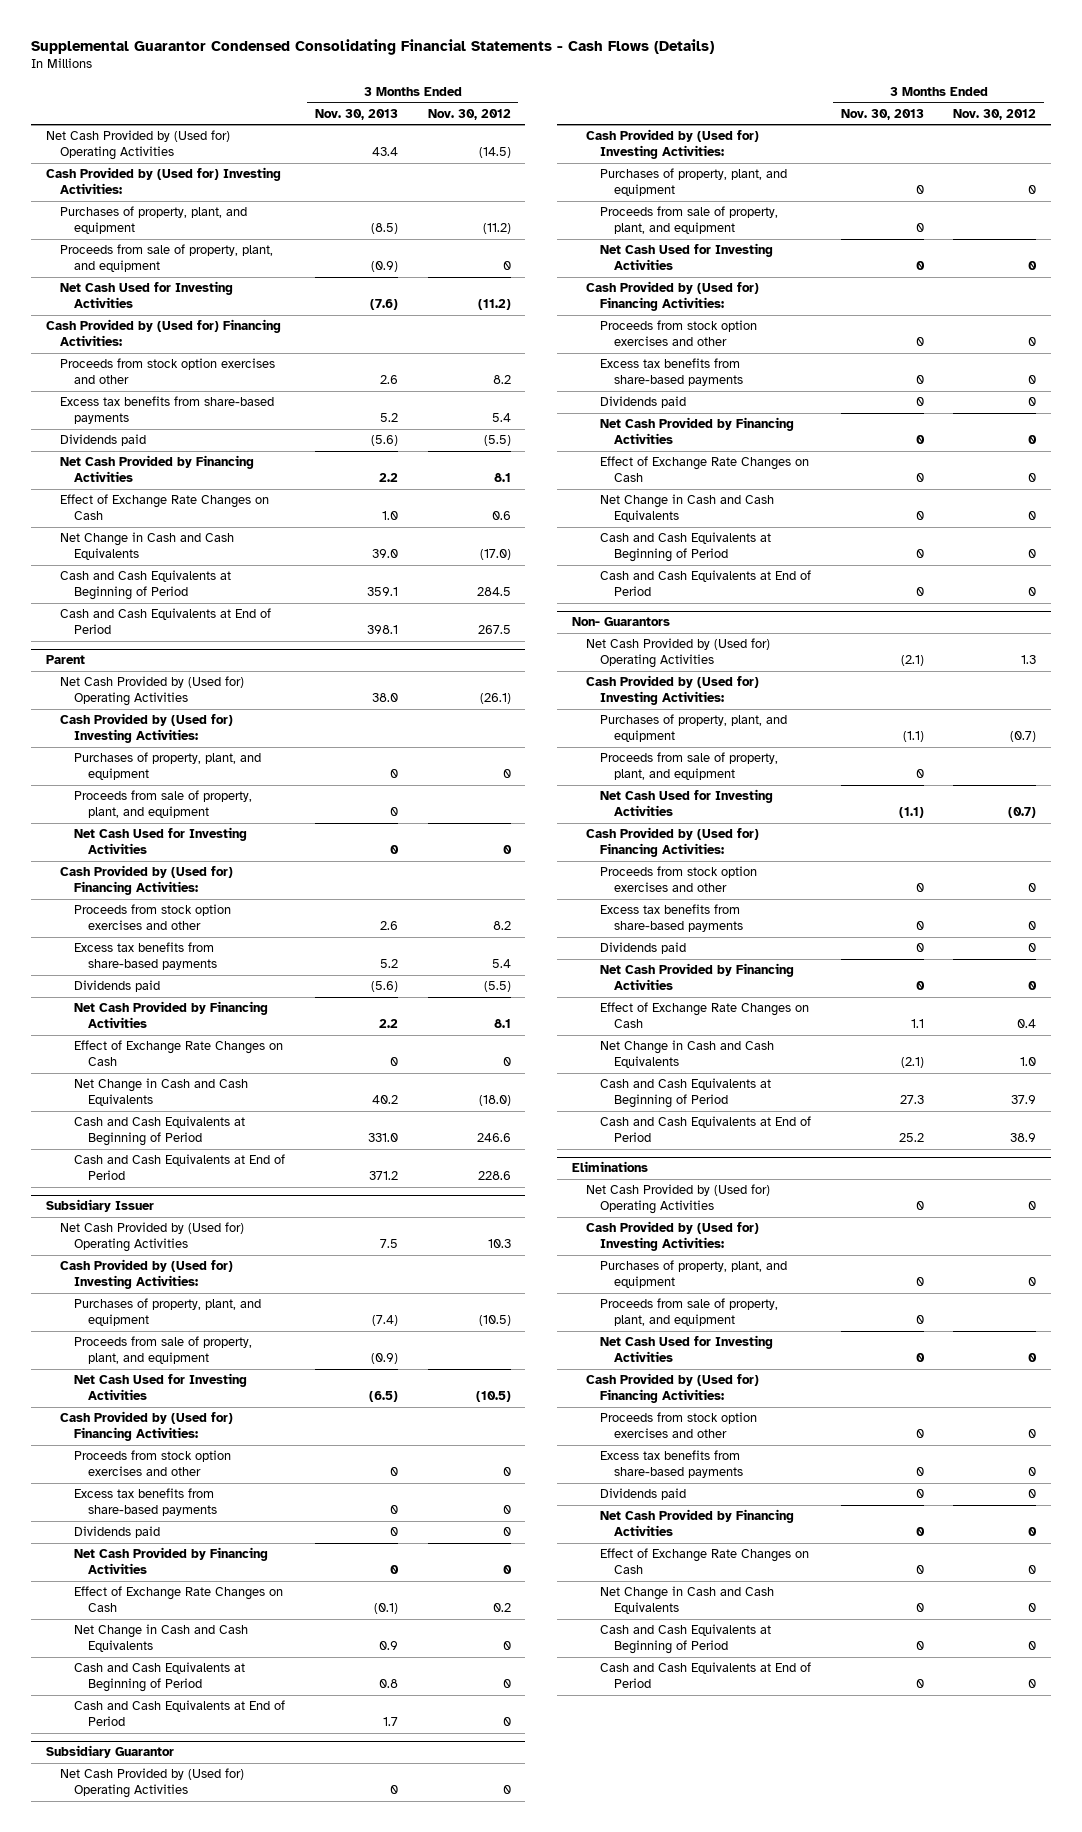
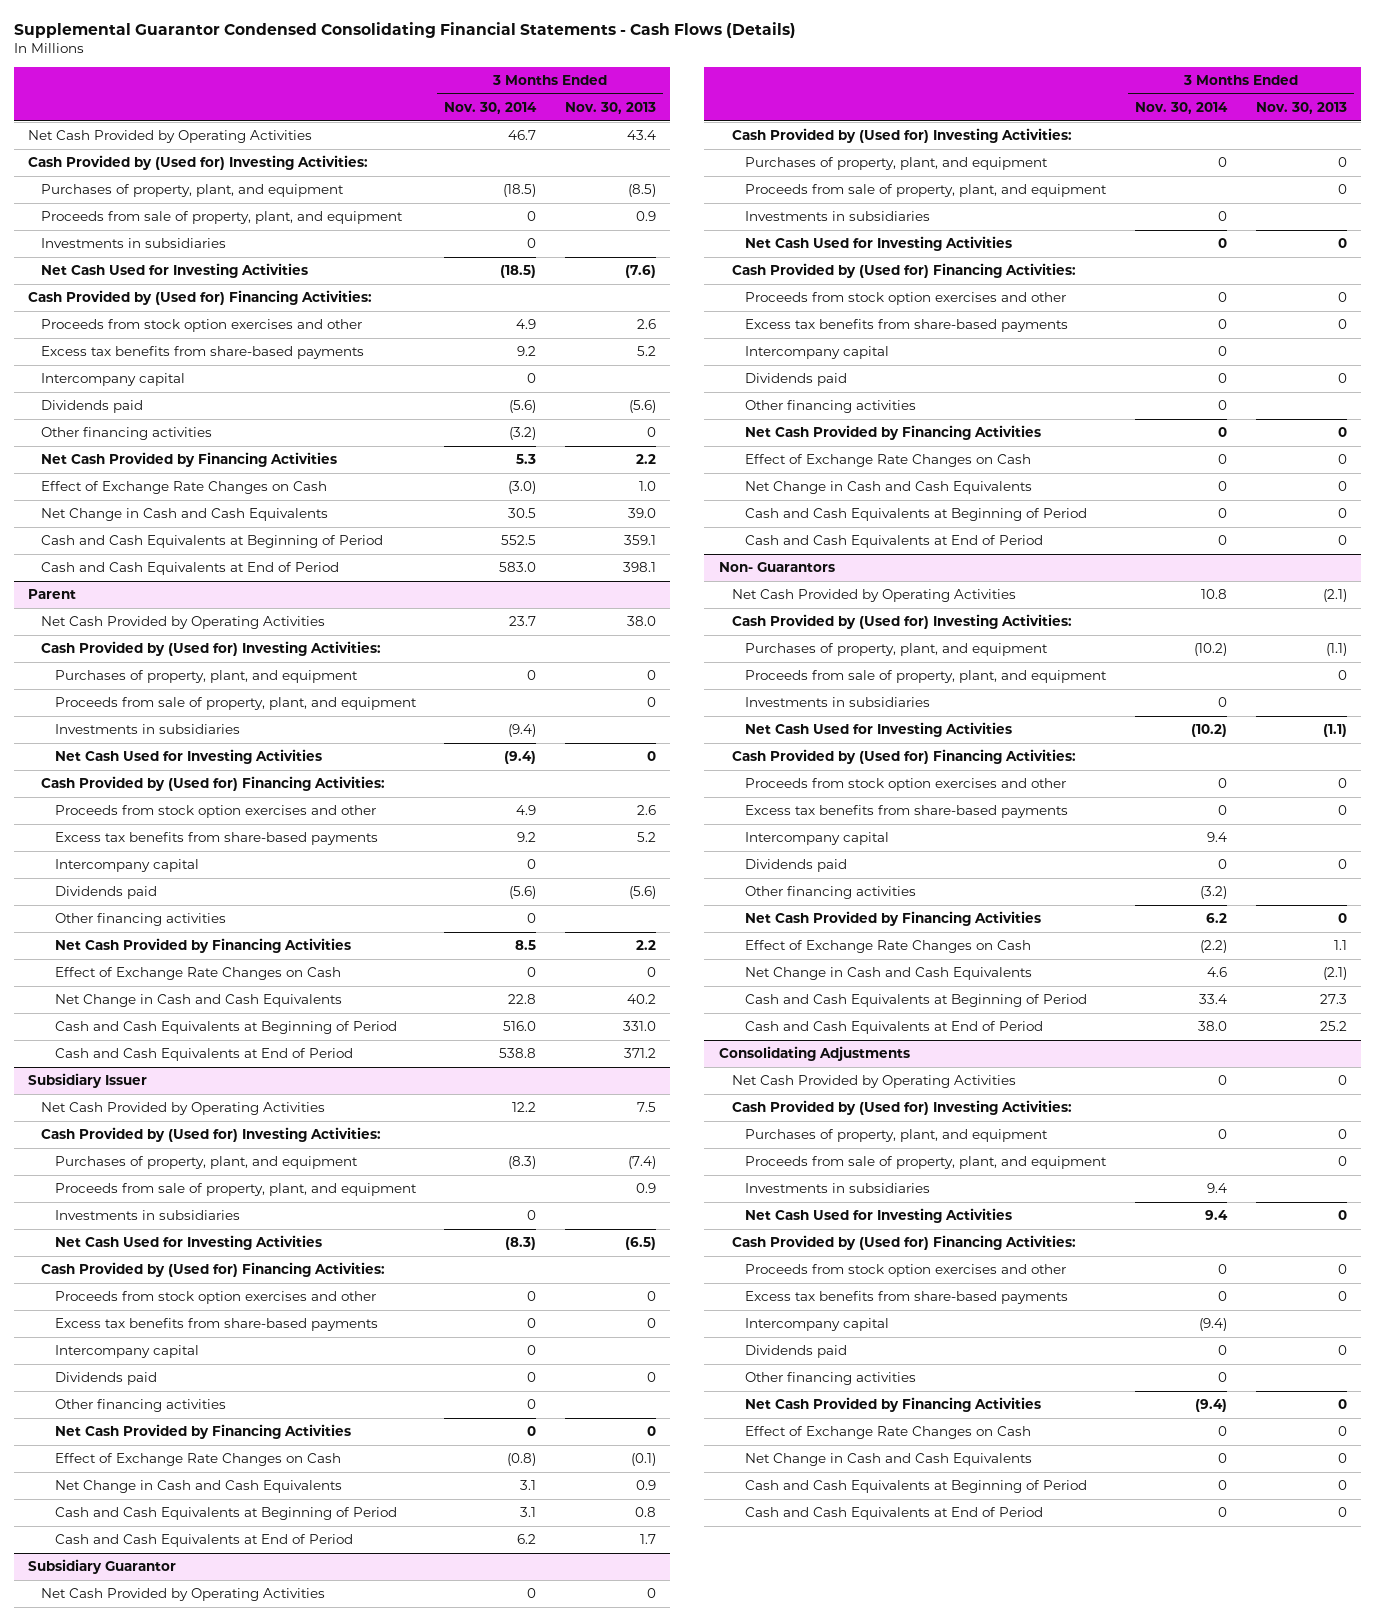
[427,108,511,120] Nov. 30, 2012 -> none
none -> [444,102,538,115] Nov. 30, 2014
[45,130,230,161] Net Cash Provided by (Used for) Operating Activities -> [27,130,312,144] Net Cash Provided by Operating Activities
[370,261,398,273] (0.9) -> [635,211,656,222] 0.9
none -> [41,238,227,249] Investments in subsidiaries
none -> [41,373,186,387] Intercompany capital
none -> [41,427,213,441] Other financing activities
[60,676,245,707] Net Cash Provided by (Used for) Operating Activities -> [41,616,326,630] Net Cash Provided by Operating Activities
none -> [54,724,240,735] Investments in subsidiaries
none -> [54,859,199,873] Intercompany capital
none -> [54,913,226,927] Other financing activities
[60,1222,245,1253] Net Cash Provided by (Used for) Operating Activities -> [41,1102,326,1116] Net Cash Provided by Operating Activities
[370,1353,398,1365] (0.9) -> [635,1183,656,1194] 0.9
none -> [54,1210,240,1221] Investments in subsidiaries
none -> [54,1345,199,1359] Intercompany capital
none -> [54,1399,226,1413] Other financing activities
[60,1768,245,1799] Net Cash Provided by (Used for) Operating Activities -> [41,1588,326,1602] Net Cash Provided by Operating Activities
none -> [745,211,931,222] Investments in subsidiaries
none -> [745,346,890,360] Intercompany capital
none -> [745,400,917,414] Other financing activities
[585,638,770,669] Net Cash Provided by (Used for) Operating Activities -> [732,589,1017,603] Net Cash Provided by Operating Activities
none -> [745,697,931,708] Investments in subsidiaries
none -> [745,832,890,846] Intercompany capital
none -> [745,886,917,900] Other financing activities
[571,1161,648,1173] Eliminations -> none
none -> [718,1046,910,1062] Consolidating Adjustments
[585,1184,770,1215] Net Cash Provided by (Used for) Operating Activities -> [732,1075,1017,1089] Net Cash Provided by Operating Activities
none -> [745,1183,931,1194] Investments in subsidiaries
none -> [745,1318,890,1332] Intercompany capital
none -> [745,1372,917,1386] Other financing activities

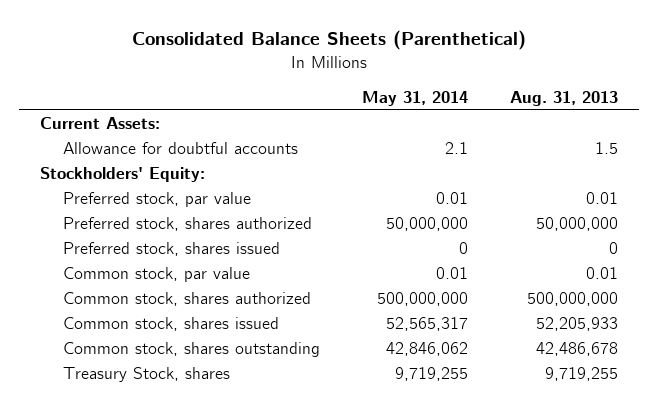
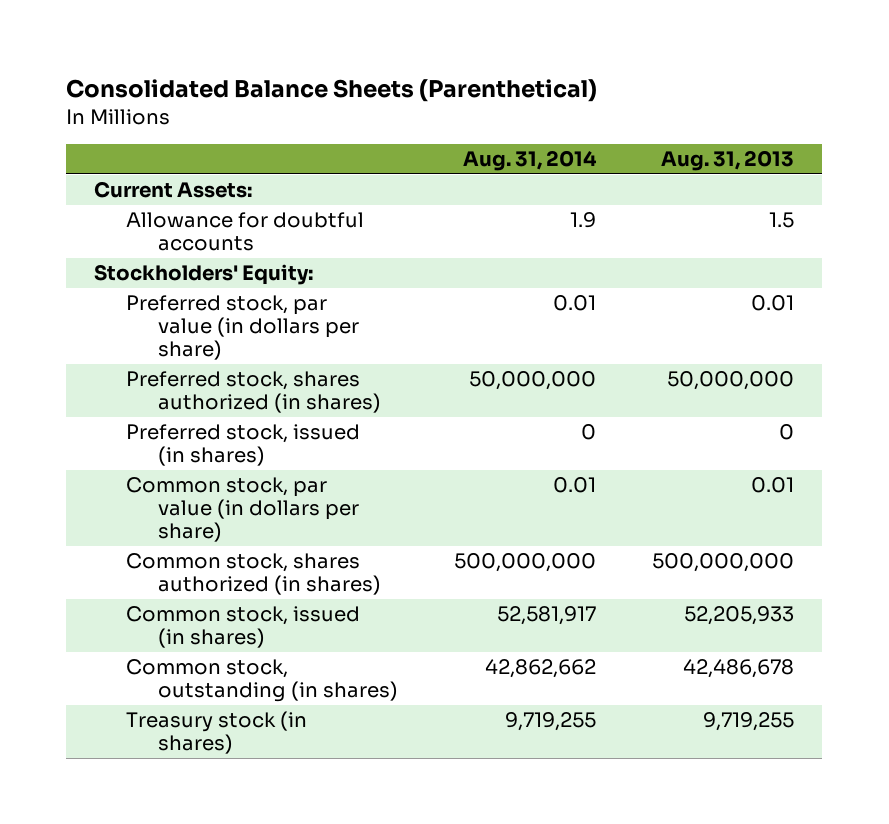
[361,91,468,107] May 31, 2014 -> none
none -> [463,150,598,172] Aug. 31, 2014
[63,192,252,208] Preferred stock, par value -> [126,295,359,361] Preferred stock, par value (in dollars per share)
[63,217,313,232] Preferred stock, shares authorized -> [126,371,381,414] Preferred stock, shares authorized (in shares)
[63,242,281,257] Preferred stock, shares issued -> [126,424,361,467] Preferred stock, issued (in shares)
[63,267,251,283] Common stock, par value -> [126,477,359,543] Common stock, par value (in dollars per share)
[63,292,312,307] Common stock, shares authorized -> [126,553,381,596] Common stock, shares authorized (in shares)
[63,317,280,332] Common stock, shares issued -> [126,606,361,649] Common stock, issued (in shares)
[63,342,321,358] Common stock, shares outstanding -> [126,659,398,703] Common stock, outstanding (in shares)
[63,367,231,383] Treasury Stock, shares -> [126,711,308,755] Treasury stock (in shares)

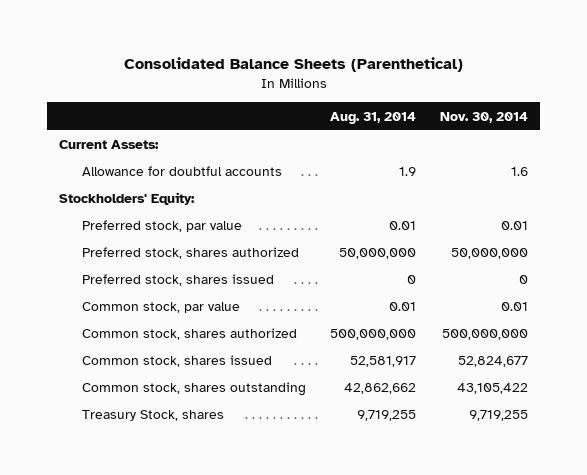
[661,150,795,172] Aug. 31, 2013 -> none
none -> [439,111,528,123] Nov. 30, 2014
[126,295,359,361] Preferred stock, par value (in dollars per share) -> [81,220,242,233] Preferred stock, par value
[126,371,381,414] Preferred stock, shares authorized (in shares) -> [81,247,299,260] Preferred stock, shares authorized
[126,424,361,467] Preferred stock, issued (in shares) -> [81,274,274,287] Preferred stock, shares issued
[126,477,359,543] Common stock, par value (in dollars per share) -> [81,302,240,314] Common stock, par value
[126,553,381,596] Common stock, shares authorized (in shares) -> [81,328,297,341] Common stock, shares authorized
[126,606,361,649] Common stock, issued (in shares) -> [81,355,272,368] Common stock, shares issued
[126,659,398,703] Common stock, outstanding (in shares) -> [81,382,306,397] Common stock, shares outstanding
[126,711,308,755] Treasury stock (in shares) -> [81,410,224,422] Treasury Stock, shares

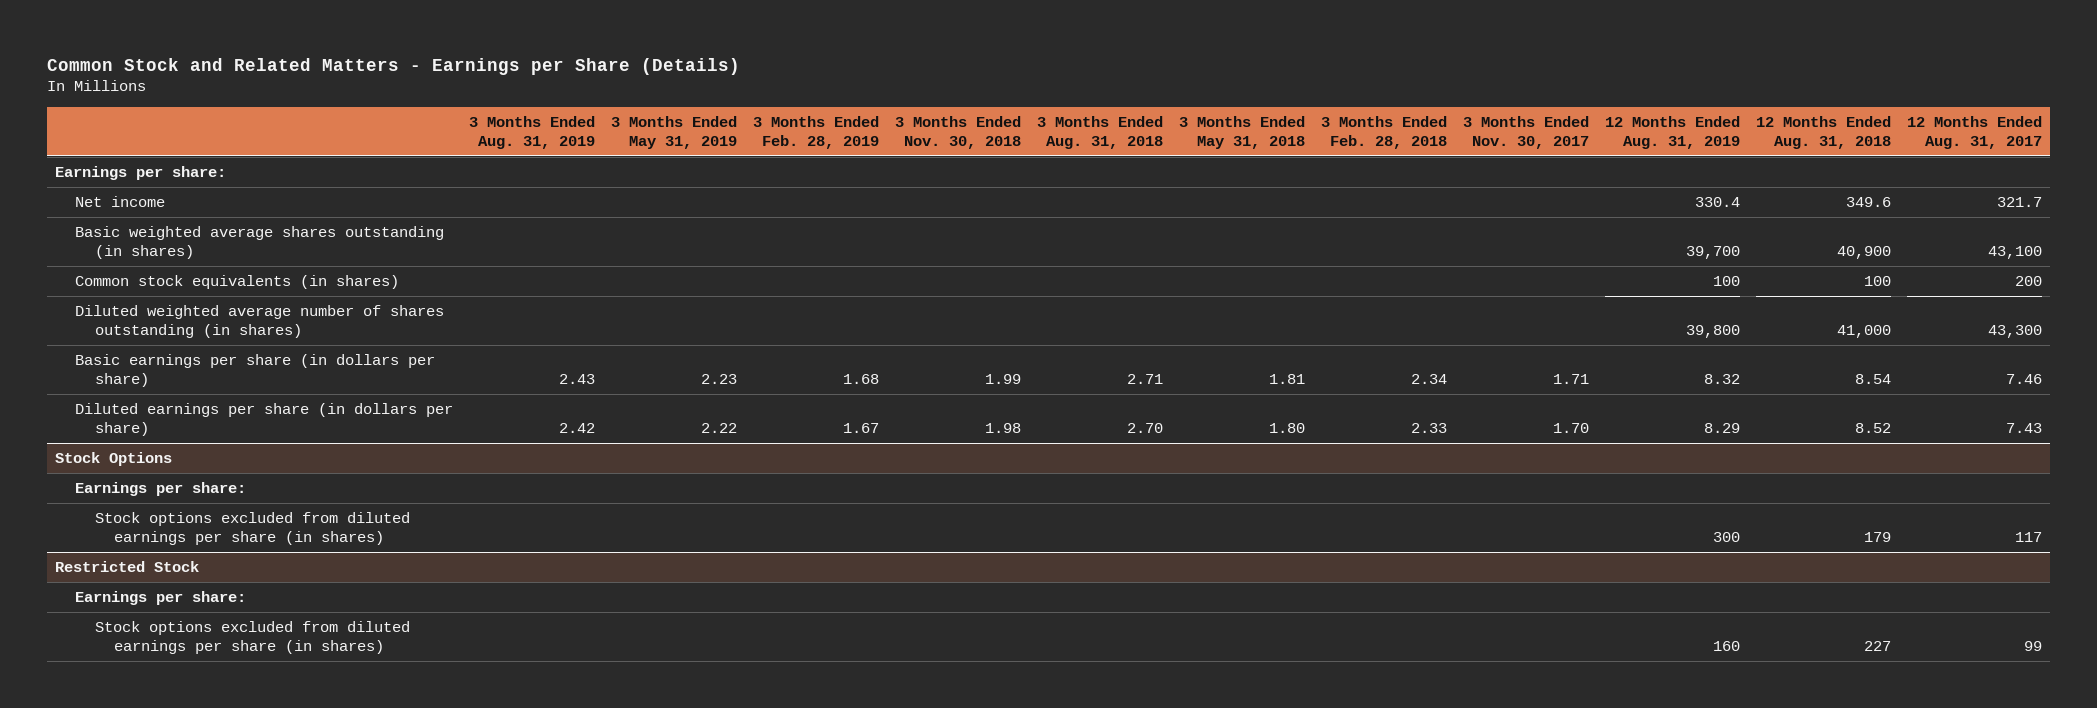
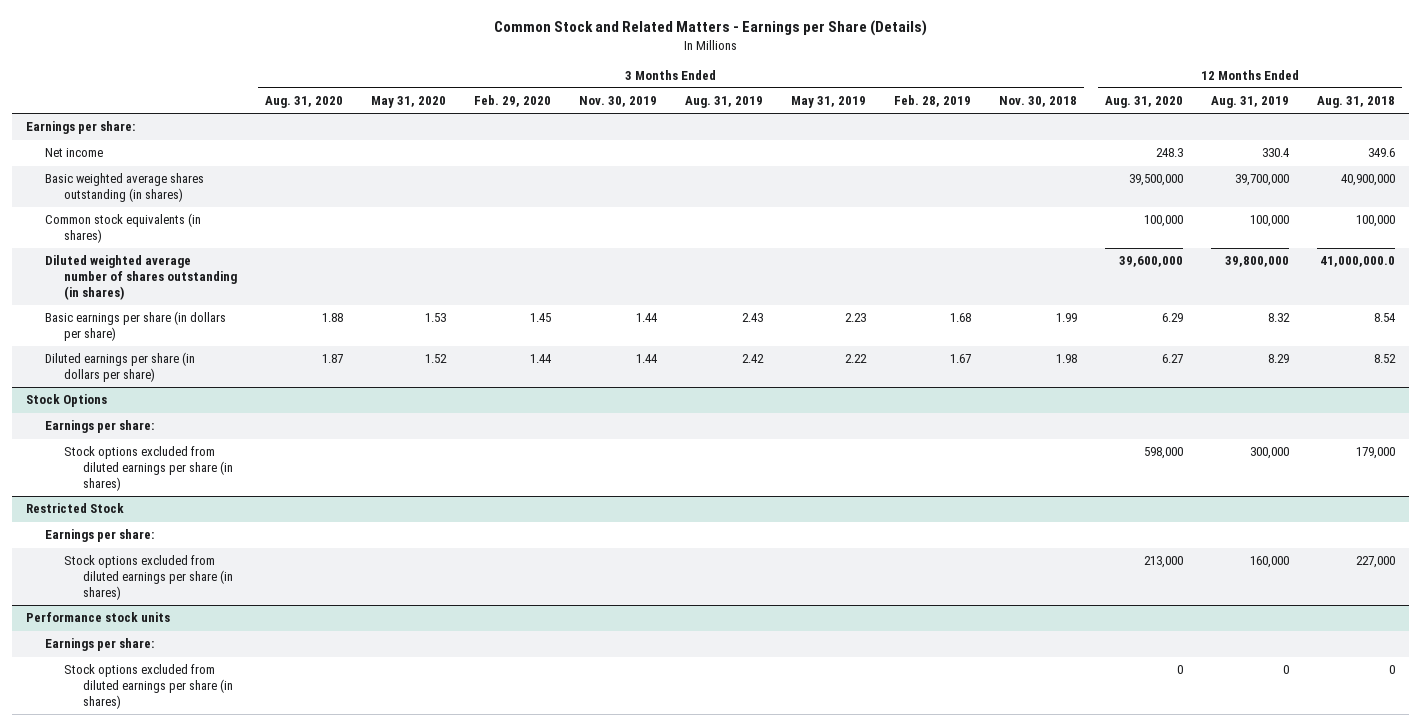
[1036,115,1163,149] 3 Months Ended Aug. 31, 2018 -> none
[1178,115,1305,149] 3 Months Ended May 31, 2018 -> none
[1320,115,1447,149] 3 Months Ended Feb. 28, 2018 -> none
[1462,115,1589,149] 3 Months Ended Nov. 30, 2017 -> none
[1907,115,2043,149] 12 Months Ended Aug. 31, 2017 -> none
none -> [264,96,343,109] Aug. 31, 2020
none -> [371,96,447,109] May 31, 2020
none -> [474,95,552,108] Feb. 29, 2020
none -> [579,96,658,108] Nov. 30, 2019
none -> [1105,96,1184,109] Aug. 31, 2020
[1685,246,1740,260] 39,700 -> [1235,174,1290,187] 39,700,000
[1837,246,1892,260] 40,900 -> [1341,174,1396,187] 40,900,000
[1712,275,1740,286] 100 -> [1250,215,1290,228] 100,000
[1864,275,1892,286] 100 -> [1356,215,1396,228] 100,000
[1685,325,1740,339] 39,800 -> [1225,256,1290,268] 39,800,000
[1837,325,1892,339] 41,000 -> [1320,256,1396,268] 41,000,000.0
[1712,532,1740,543] 300 -> [1250,447,1290,460] 300,000
[1864,532,1892,543] 179 -> [1356,447,1396,460] 179,000
[1712,641,1740,652] 160 -> [1250,556,1290,569] 160,000
[1864,641,1892,652] 227 -> [1356,556,1396,569] 227,000
none -> [26,612,171,623] Performance stock units
none -> [45,638,155,652] Earnings per share:
none -> [63,664,233,709] Stock options excluded from diluted earnings per share (in shares)

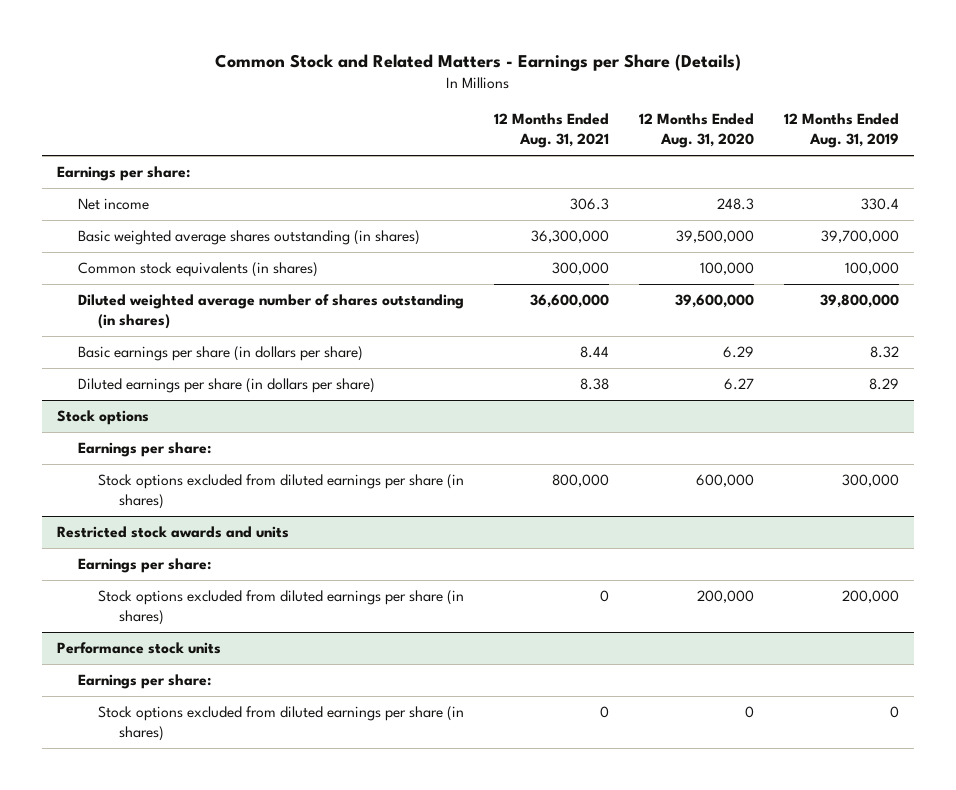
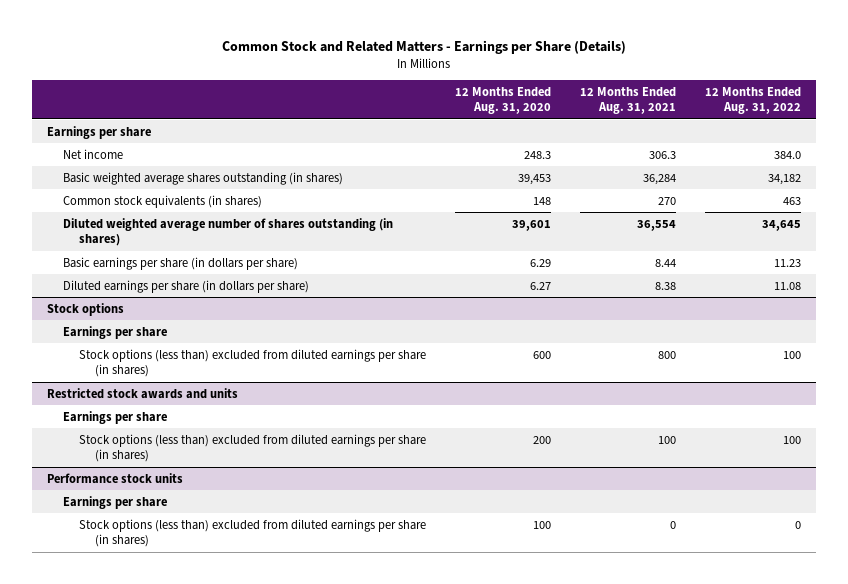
[784,113,900,149] 12 Months Ended Aug. 31, 2019 -> none
none -> [705,86,802,115] 12 Months Ended Aug. 31, 2022
[57,166,191,182] Earnings per share: -> [46,125,151,139] Earnings per share
[531,230,610,244] 36,300,000 -> [643,173,677,185] 36,284
[676,230,755,244] 39,500,000 -> [518,173,552,185] 39,453
[552,262,610,276] 300,000 -> [658,196,677,205] 270
[700,262,755,276] 100,000 -> [533,196,552,205] 148
[530,294,610,309] 36,600,000 -> [637,219,677,231] 36,554
[675,294,755,309] 39,600,000 -> [512,219,552,231] 39,601
[77,442,211,458] Earnings per share: -> [62,325,167,339] Earnings per share
[98,474,465,510] Stock options excluded from diluted earnings per share (in shares) -> [79,348,427,378] Stock options (less than) excluded from diluted earnings per share (in shares)
[552,474,610,488] 800,000 -> [658,350,677,359] 800
[696,474,755,488] 600,000 -> [533,350,552,359] 600
[77,558,211,574] Earnings per share: -> [62,410,167,424] Earnings per share
[98,590,465,626] Stock options excluded from diluted earnings per share (in shares) -> [79,433,427,463] Stock options (less than) excluded from diluted earnings per share (in shares)
[600,590,610,603] 0 -> [658,435,677,444] 100
[697,590,755,604] 200,000 -> [533,435,552,444] 200
[77,674,211,690] Earnings per share: -> [62,495,167,509] Earnings per share
[98,706,465,742] Stock options excluded from diluted earnings per share (in shares) -> [79,518,427,548] Stock options (less than) excluded from diluted earnings per share (in shares)
[745,706,755,719] 0 -> [533,520,552,529] 100

